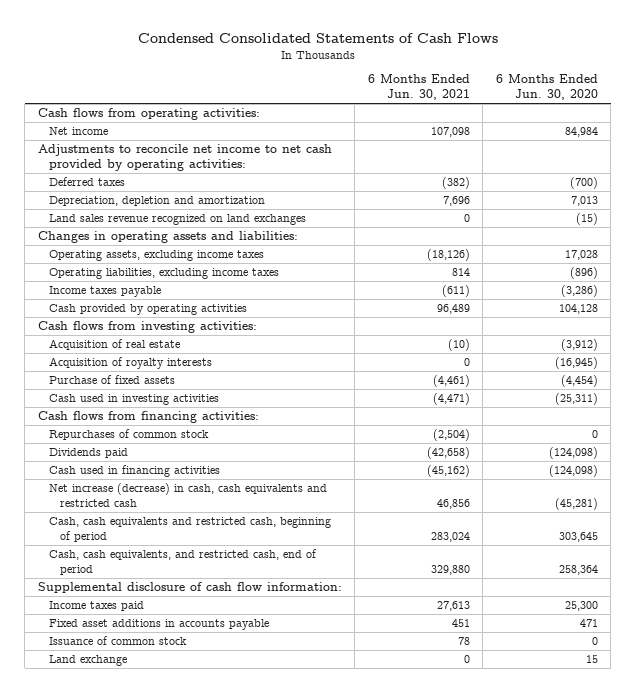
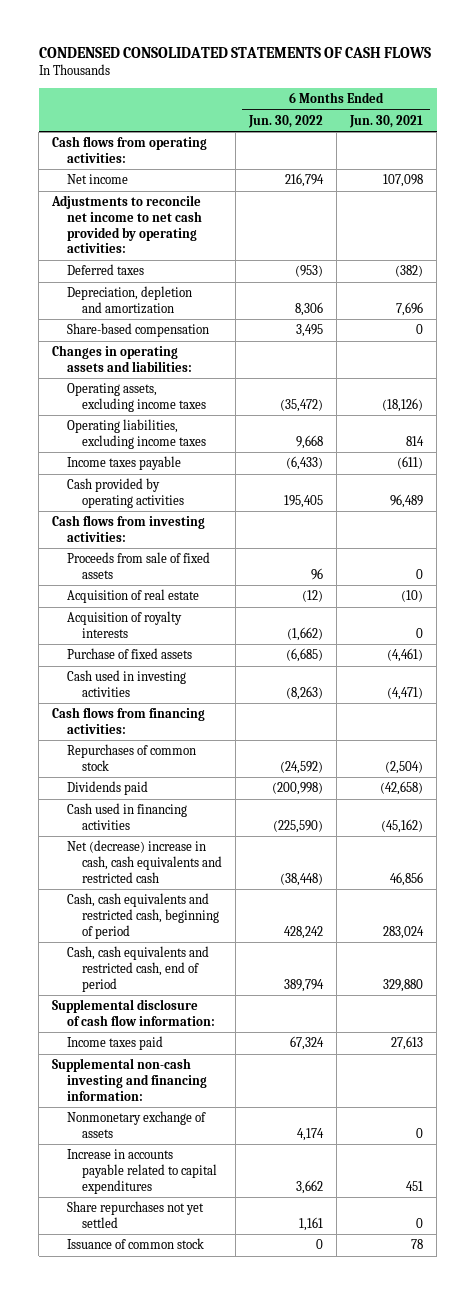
[137,32,498,43] Condensed Consolidated Statements of Cash Flows -> [38,47,431,59] CONDENSED CONSOLIDATED STATEMENTS OF CASH FLOWS
[495,74,598,101] 6 Months Ended Jun. 30, 2020 -> none
none -> [247,114,323,128] Jun. 30, 2022
[48,214,306,226] Land sales revenue recognized on land exchanges -> none
none -> [67,323,210,338] Share-based compensation
none -> [67,552,211,579] Proceeds from sale of fixed assets
[48,483,327,507] Net increase (decrease) in cash, cash equivalents and restricted cash -> [67,840,222,883] Net (decrease) increase in cash, cash equivalents and restricted cash
[48,549,317,575] Cash, cash equivalents, and restricted cash, end of period -> [67,946,210,992] Cash, cash equivalents and restricted cash, end of period
none -> [52,1058,208,1101] Supplemental non-cash investing and financing information:
none -> [67,1111,207,1138] Nonmonetary exchange of assets
[48,619,269,631] Fixed asset additions in accounts payable -> [67,1149,217,1194] Increase in accounts payable related to capital expenditures
none -> [67,1201,205,1228] Share repurchases not yet settled
[48,655,127,667] Land exchange -> none

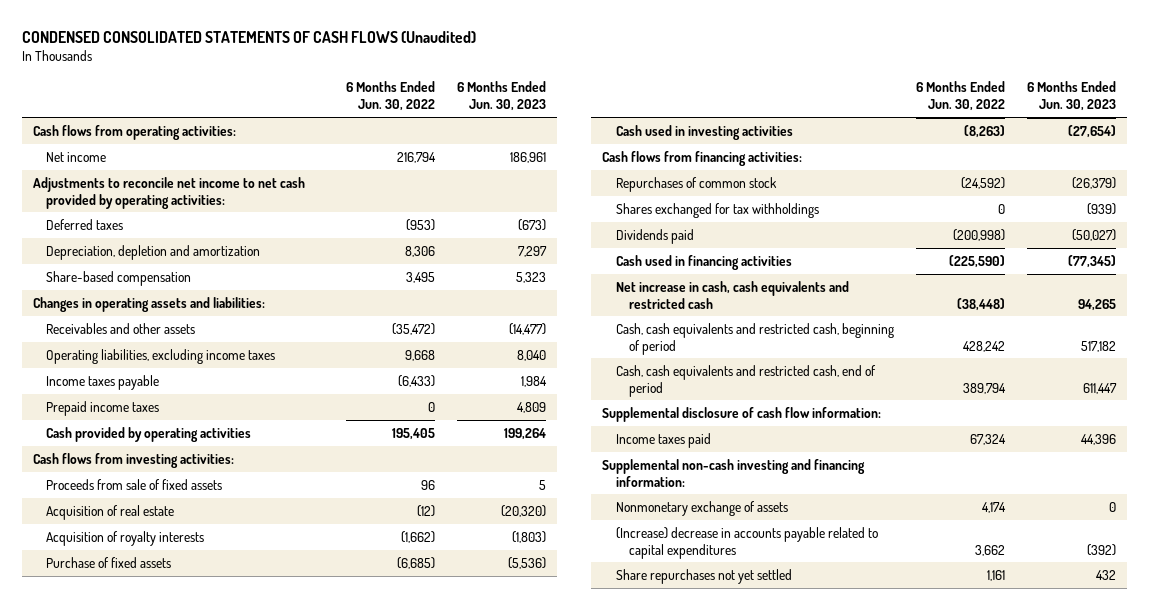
[38,47,431,59] CONDENSED CONSOLIDATED STATEMENTS OF CASH FLOWS -> [21,30,476,43] CONDENSED CONSOLIDATED STATEMENTS OF CASH FLOWS (Unaudited)
[349,114,424,128] Jun. 30, 2021 -> none
none -> [457,81,547,112] 6 Months Ended Jun. 30, 2023
[67,383,206,412] Operating assets, excluding income taxes -> [46,322,196,334] Receivables and other assets
none -> [46,400,160,416] Prepaid income taxes
none -> [615,202,819,218] Shares exchanged for tax withholdings
[67,840,222,883] Net (decrease) increase in cash, cash equivalents and restricted cash -> [615,280,849,309] Net increase in cash, cash equivalents and restricted cash
[67,1149,217,1194] Increase in accounts payable related to capital expenditures -> [615,526,878,559] (Increase) decrease in accounts payable related to capital expenditures
[67,1238,205,1250] Issuance of common stock -> none

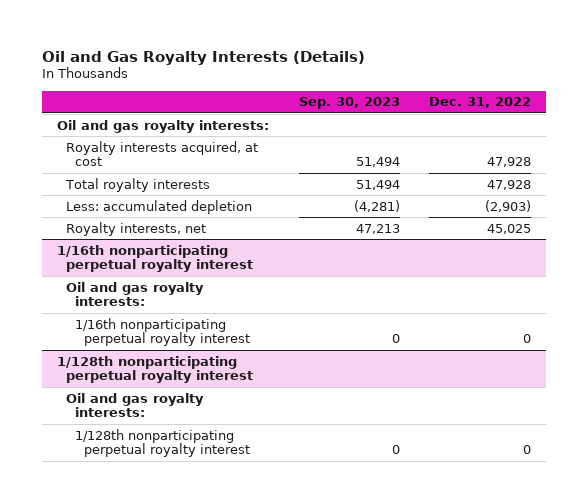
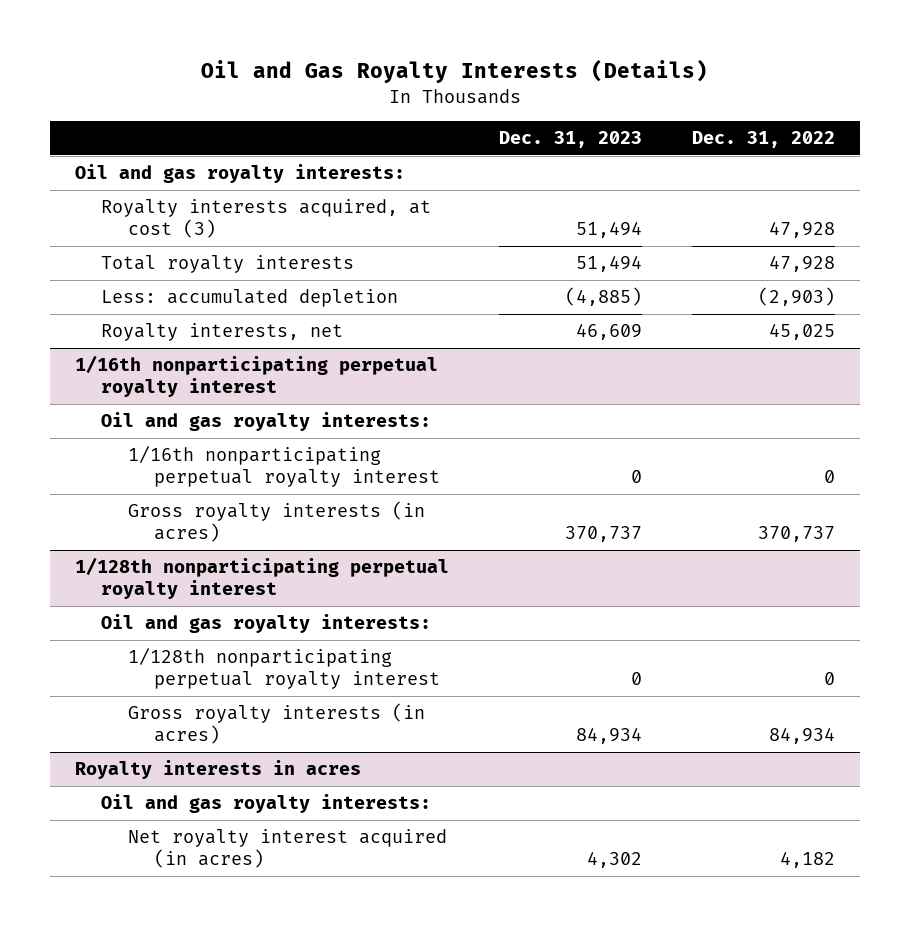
[298,97,400,110] Sep. 30, 2023 -> none
none -> [499,130,643,148] Dec. 31, 2023
[66,140,259,167] Royalty interests acquired, at cost -> [101,199,432,239] Royalty interests acquired, at cost (3)
none -> [127,501,425,543] Gross royalty interests (in acres)
none -> [127,703,425,745] Gross royalty interests (in acres)
none -> [75,760,362,780] Royalty interests in acres
none -> [101,794,432,814] Oil and gas royalty interests:
none -> [127,829,447,869] Net royalty interest acquired (in acres)

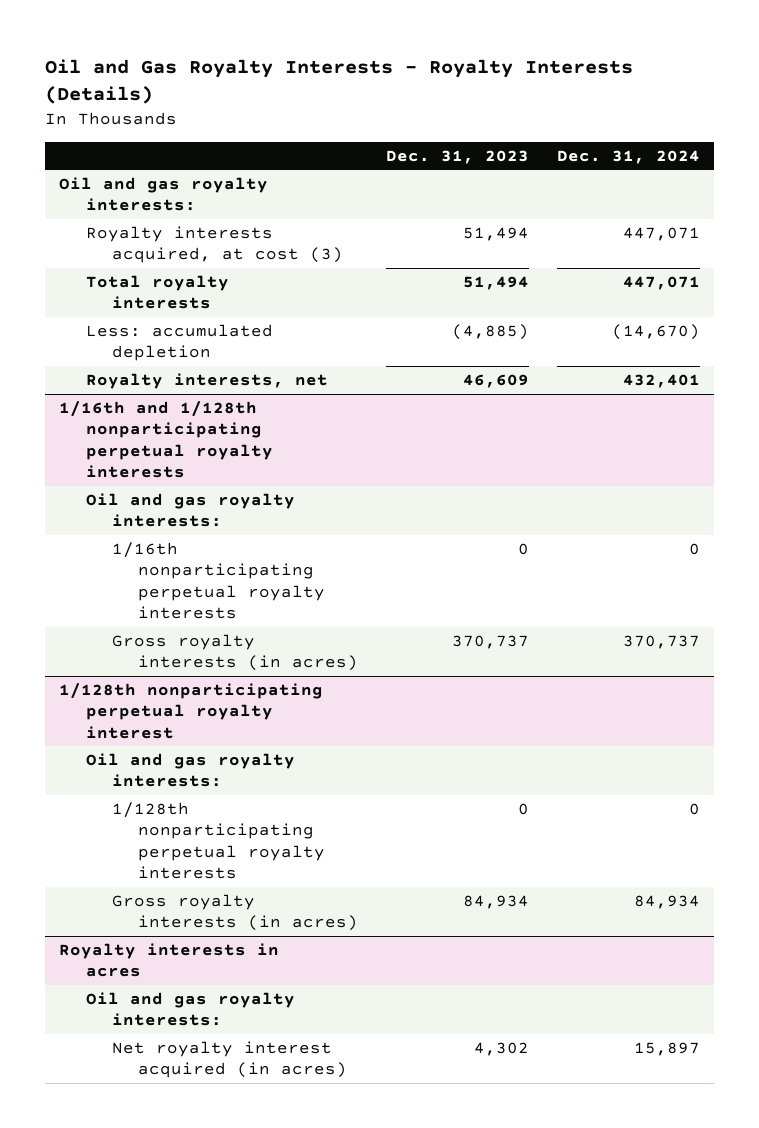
[201,59,709,84] Oil and Gas Royalty Interests (Details) -> [45,58,634,105] Oil and Gas Royalty Interests - Royalty Interests (Details)
[691,130,835,148] Dec. 31, 2022 -> none
none -> [556,149,700,164] Dec. 31, 2024
[75,355,439,398] 1/16th nonparticipating perpetual royalty interest -> [59,401,273,479] 1/16th and 1/128th nonparticipating perpetual royalty interests
[127,446,440,488] 1/16th nonparticipating perpetual royalty interest -> [111,542,326,620] 1/16th nonparticipating perpetual royalty interests
[127,648,440,690] 1/128th nonparticipating perpetual royalty interest -> [111,802,326,880] 1/128th nonparticipating perpetual royalty interests

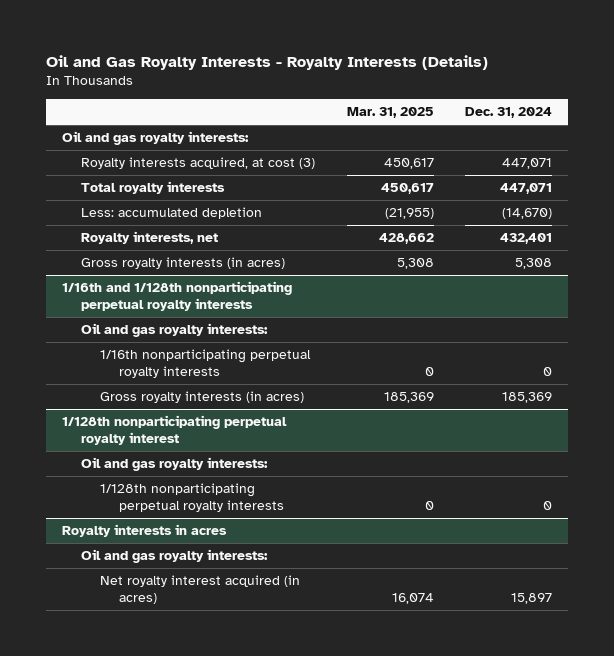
[386,149,530,164] Dec. 31, 2023 -> none
none -> [346,107,434,119] Mar. 31, 2025
none -> [81,257,286,270] Gross royalty interests (in acres)
[622,635,700,650] 370,737 -> [502,392,553,404] 185,369
[111,894,359,932] Gross royalty interests (in acres) -> none

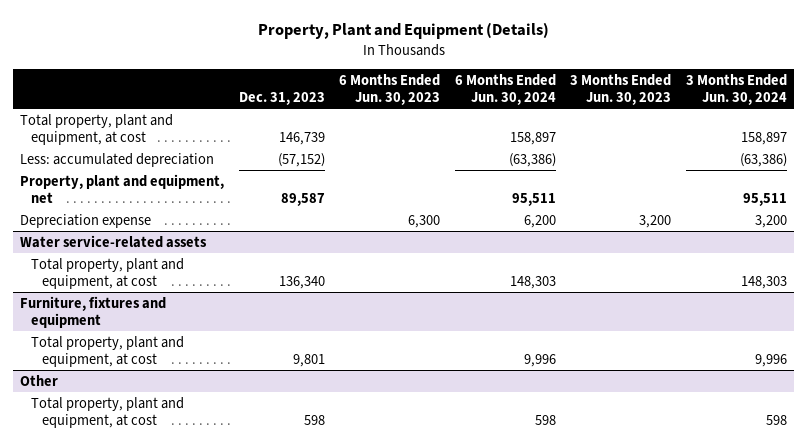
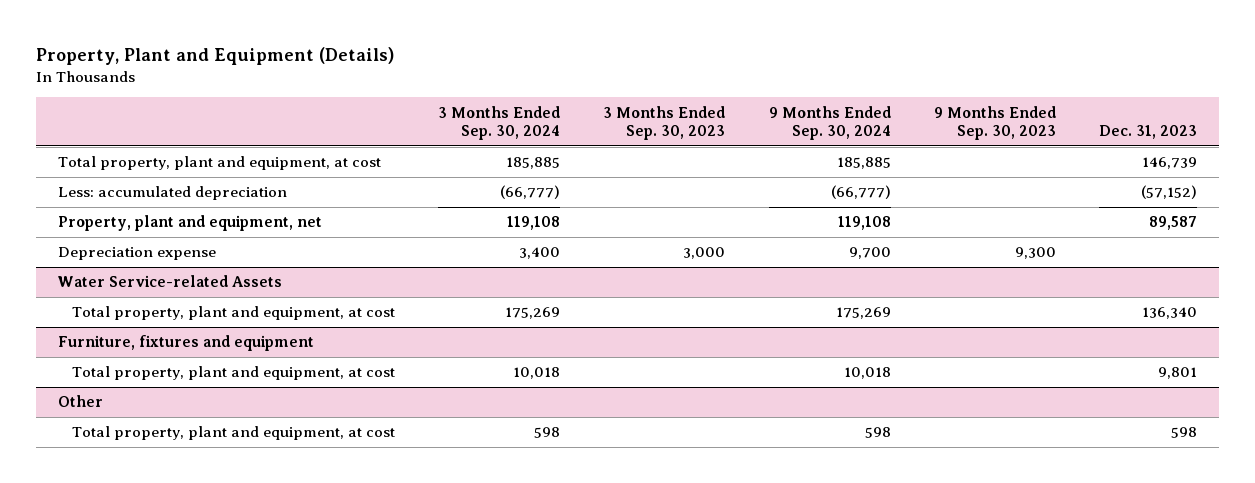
[339,73,441,105] 6 Months Ended Jun. 30, 2023 -> none
[454,73,556,105] 6 Months Ended Jun. 30, 2024 -> none
[570,73,672,105] 3 Months Ended Jun. 30, 2023 -> none
[686,73,788,105] 3 Months Ended Jun. 30, 2024 -> none
none -> [438,105,561,141] 3 Months Ended Sep. 30, 2024
none -> [603,105,726,141] 3 Months Ended Sep. 30, 2023
none -> [768,105,891,141] 9 Months Ended Sep. 30, 2024
none -> [933,105,1056,141] 9 Months Ended Sep. 30, 2023
[20,234,208,248] Water service-related assets -> [57,275,282,288] Water Service-related Assets

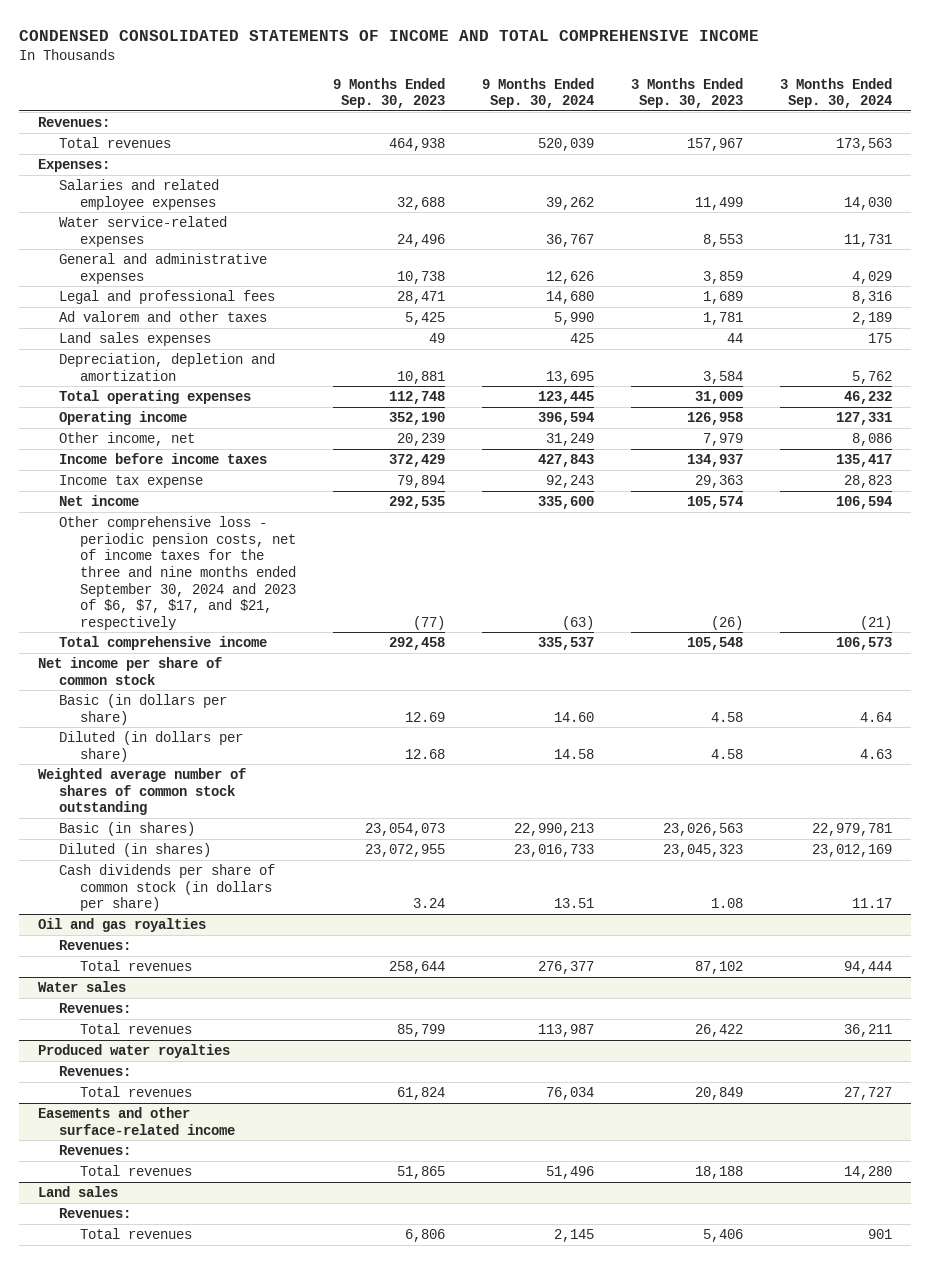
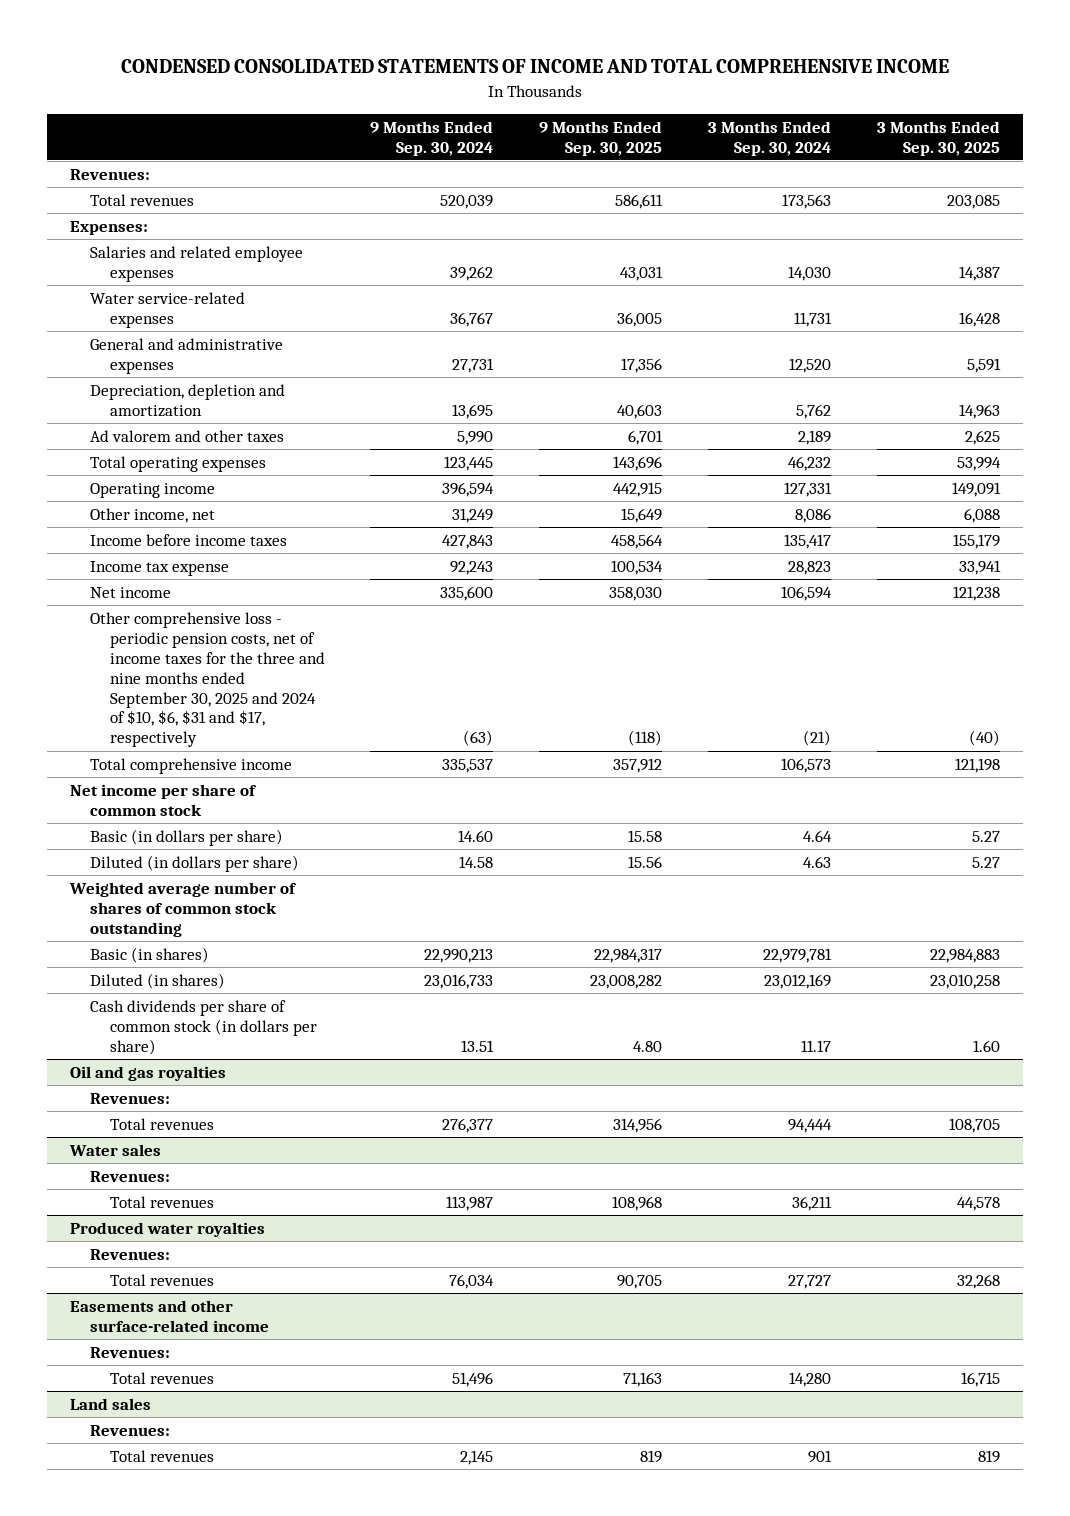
[332,77,445,109] 9 Months Ended Sep. 30, 2023 -> none
[630,77,743,109] 3 Months Ended Sep. 30, 2023 -> none
none -> [539,120,663,156] 9 Months Ended Sep. 30, 2025
none -> [877,120,1001,156] 3 Months Ended Sep. 30, 2025
[58,289,275,304] Legal and professional fees -> none
[58,331,211,346] Land sales expenses -> none
[545,270,594,284] 12,626 -> [452,357,495,373] 27,731
[852,270,893,284] 4,029 -> [789,357,832,373] 12,520
[58,310,267,322] Ad valorem and other taxes -> [89,429,284,442] Ad valorem and other taxes
[58,515,296,630] Other comprehensive loss - periodic pension costs, net of income taxes for the three and nine months ended September 30, 2024 and 2023 of $6, $7, $17, and $21, respectively -> [89,611,325,748] Other comprehensive loss - periodic pension costs, net of income taxes for the three and nine months ended September 30, 2025 and 2024 of $10, $6, $31 and $17, respectively

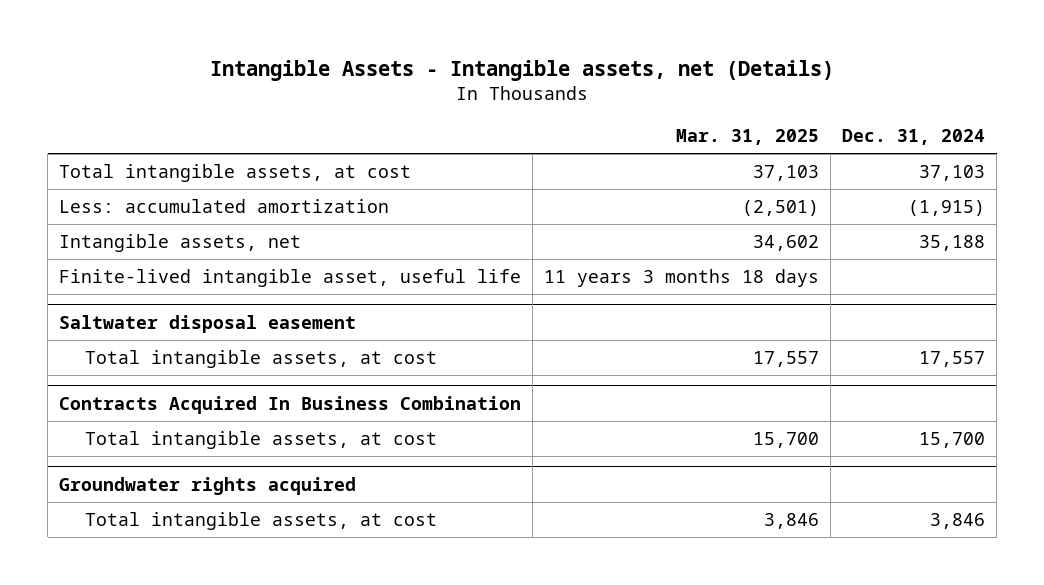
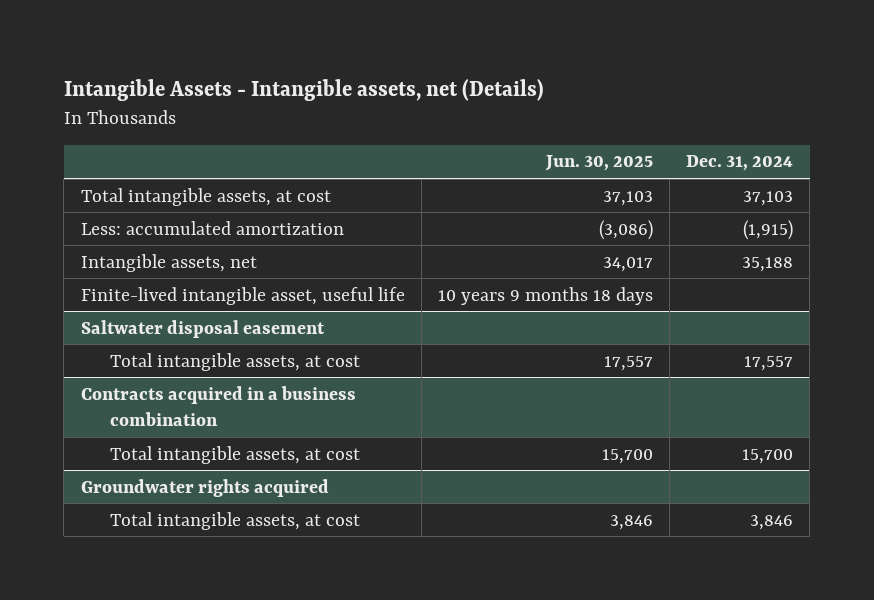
[676,129,820,146] Mar. 31, 2025 -> none
none -> [544,155,653,172] Jun. 30, 2025
[59,396,522,415] Contracts Acquired In Business Combination -> [80,385,356,427] Contracts acquired in a business combination

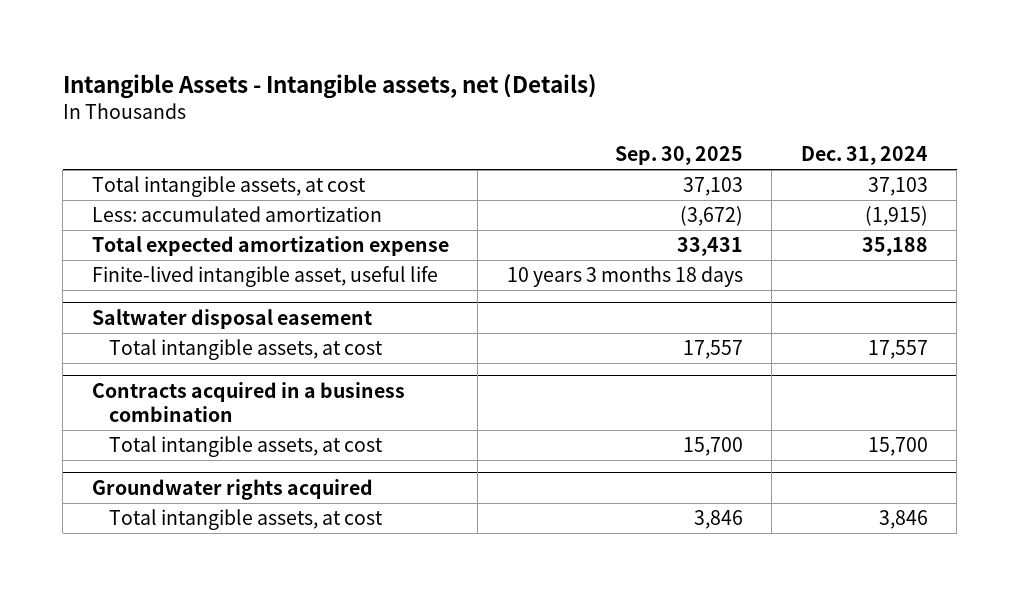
[544,155,653,172] Jun. 30, 2025 -> none
none -> [614,146,743,166] Sep. 30, 2025
[80,253,257,272] Intangible assets, net -> [91,236,449,257] Total expected amortization expense

